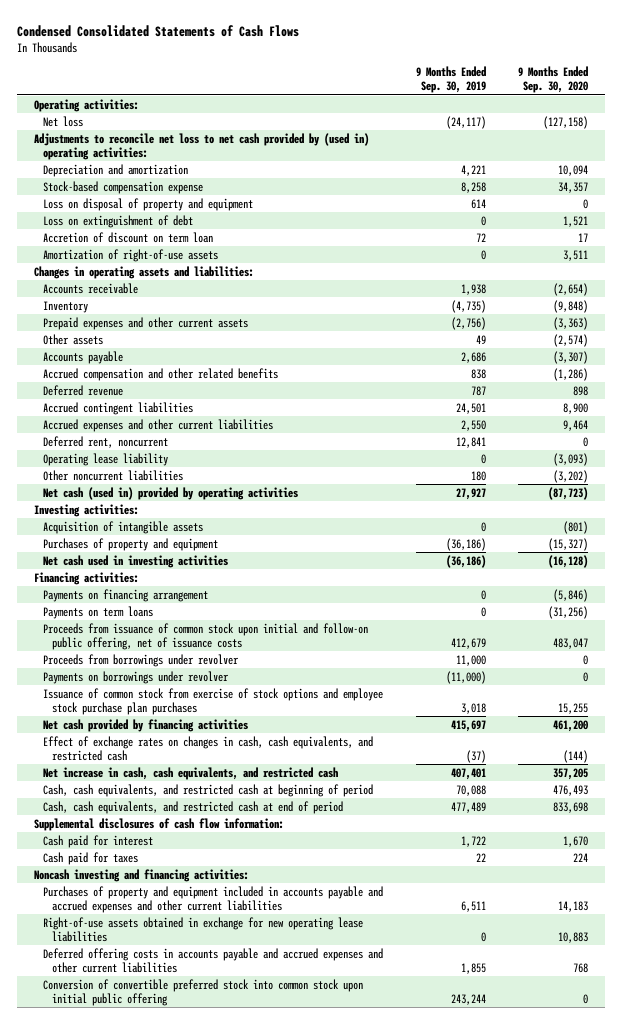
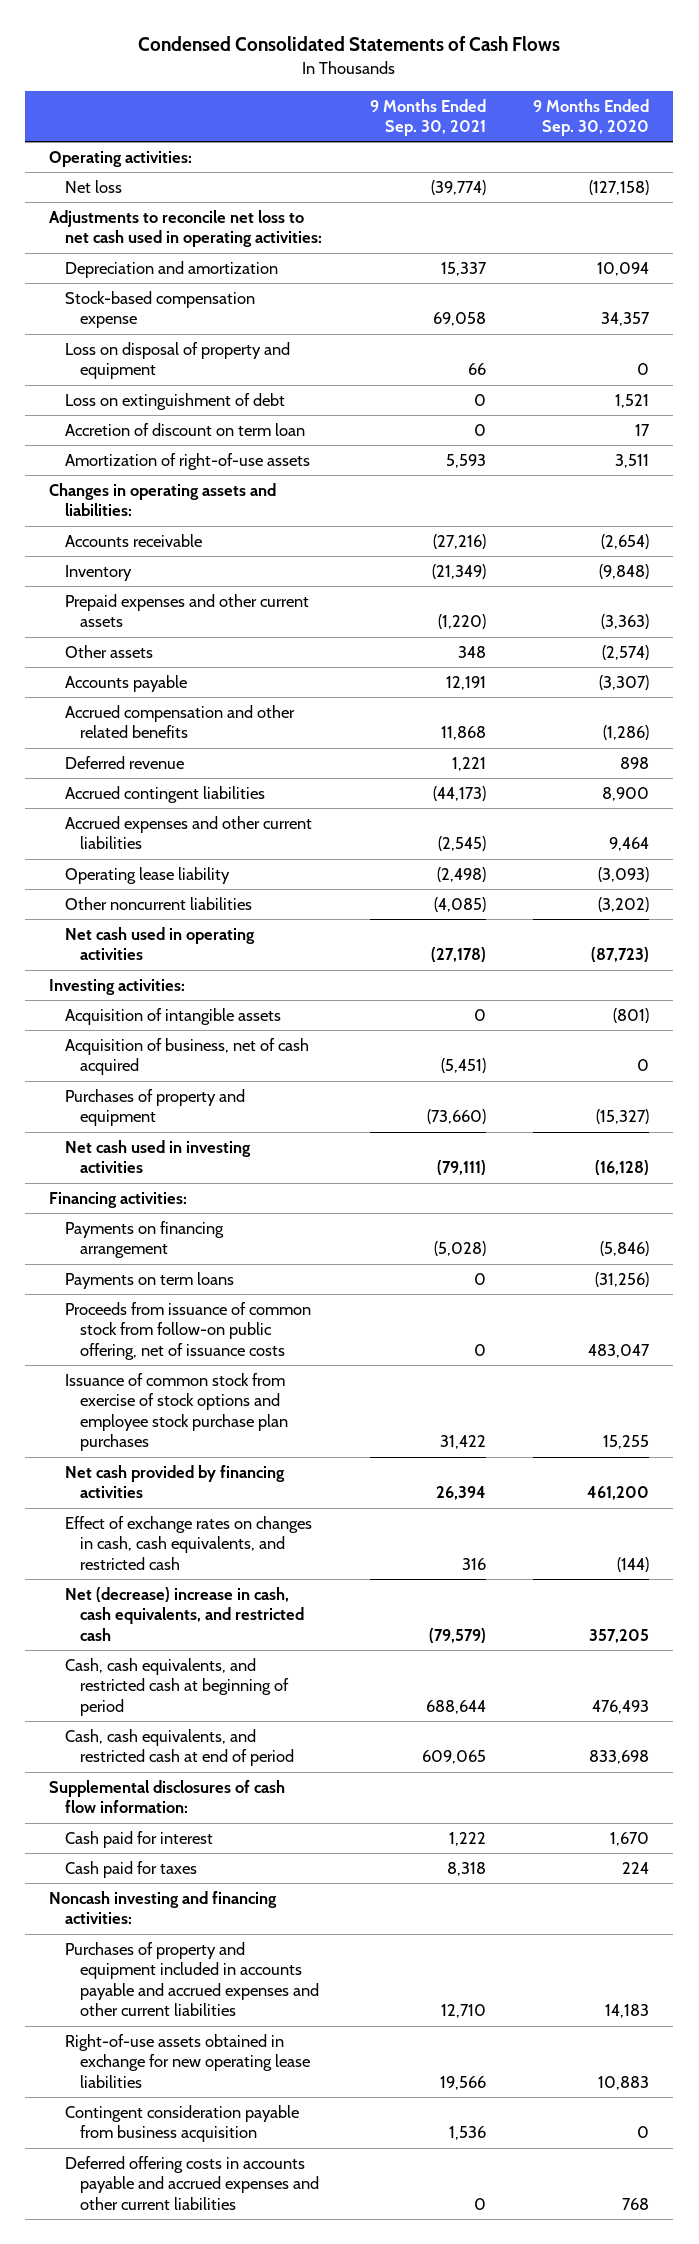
[415,66,486,94] 9 Months Ended Sep. 30, 2019 -> none
none -> [369,98,486,137] 9 Months Ended Sep. 30, 2021
[33,132,369,160] Adjustments to reconcile net loss to net cash provided by (used in) operating activities: -> [49,210,322,248] Adjustments to reconcile net loss to net cash used in operating activities:
[43,435,169,448] Deferred rent, noncurrent -> none
[43,486,299,500] Net cash (used in) provided by operating activities -> [64,927,255,961] Net cash used in operating activities
none -> [64,1038,309,1076] Acquisition of business, net of cash acquired
[43,653,240,667] Proceeds from borrowings under revolver -> none
[43,670,230,684] Payments on borrowings under revolver -> none
[43,622,369,650] Proceeds from issuance of common stock upon initial and follow-on public offering, net of issuance costs -> [64,1302,311,1360] Proceeds from issuance of common stock from follow-on public offering, net of issuance costs
[43,766,339,780] Net increase in cash, cash equivalents, and restricted cash -> [64,1587,305,1641] Net (decrease) increase in cash, cash equivalents, and restricted cash
none -> [64,2105,299,2143] Contingent consideration payable from business acquisition
[43,978,364,1006] Conversion of convertible preferred stock into common stock upon initial public offering -> none

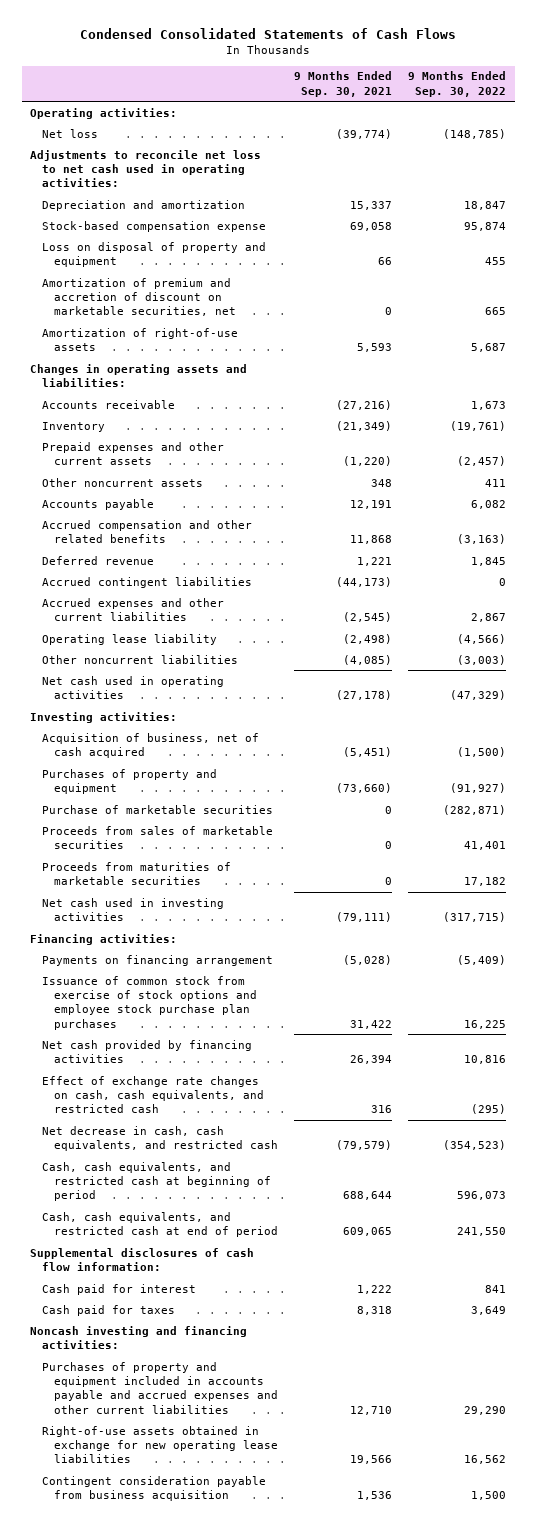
[533,98,650,137] 9 Months Ended Sep. 30, 2020 -> none
none -> [408,71,507,97] 9 Months Ended Sep. 30, 2022
[64,393,285,411] Loss on extinguishment of debt -> none
[64,423,305,437] Accretion of discount on term loan -> none
none -> [41,277,236,317] Amortization of premium and accretion of discount on marketable securities, net
[64,645,153,659] Other assets -> [41,477,203,487] Other noncurrent assets
[64,1008,281,1026] Acquisition of intangible assets -> none
none -> [41,804,273,814] Purchase of marketable securities
none -> [41,825,273,849] Proceeds from sales of marketable securities
none -> [41,861,231,885] Proceeds from maturities of marketable securities
[64,1272,234,1290] Payments on term loans -> none
[64,1302,311,1360] Proceeds from issuance of common stock from follow-on public offering, net of issuance costs -> none
[64,1516,312,1570] Effect of exchange rates on changes in cash, cash equivalents, and restricted cash -> [41,1075,264,1114] Effect of exchange rate changes on cash, cash equivalents, and restricted cash
[64,1587,305,1641] Net (decrease) increase in cash, cash equivalents, and restricted cash -> [41,1125,278,1151] Net decrease in cash, cash equivalents, and restricted cash
[64,2156,320,2210] Deferred offering costs in accounts payable and accrued expenses and other current liabilities -> none

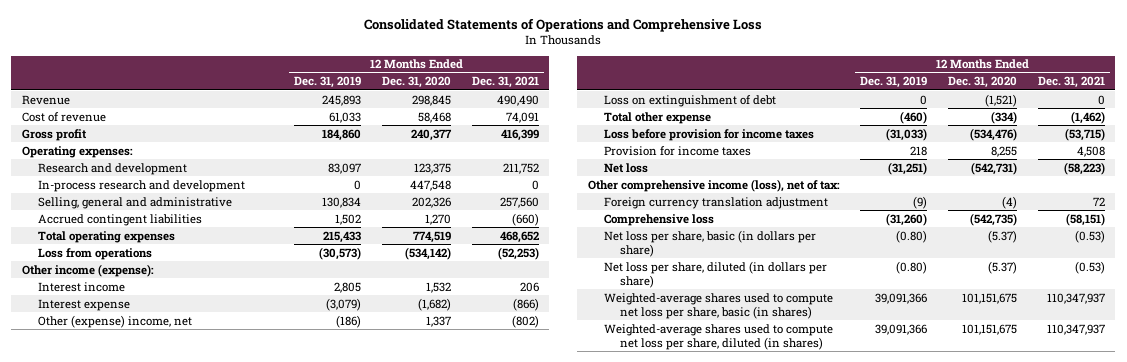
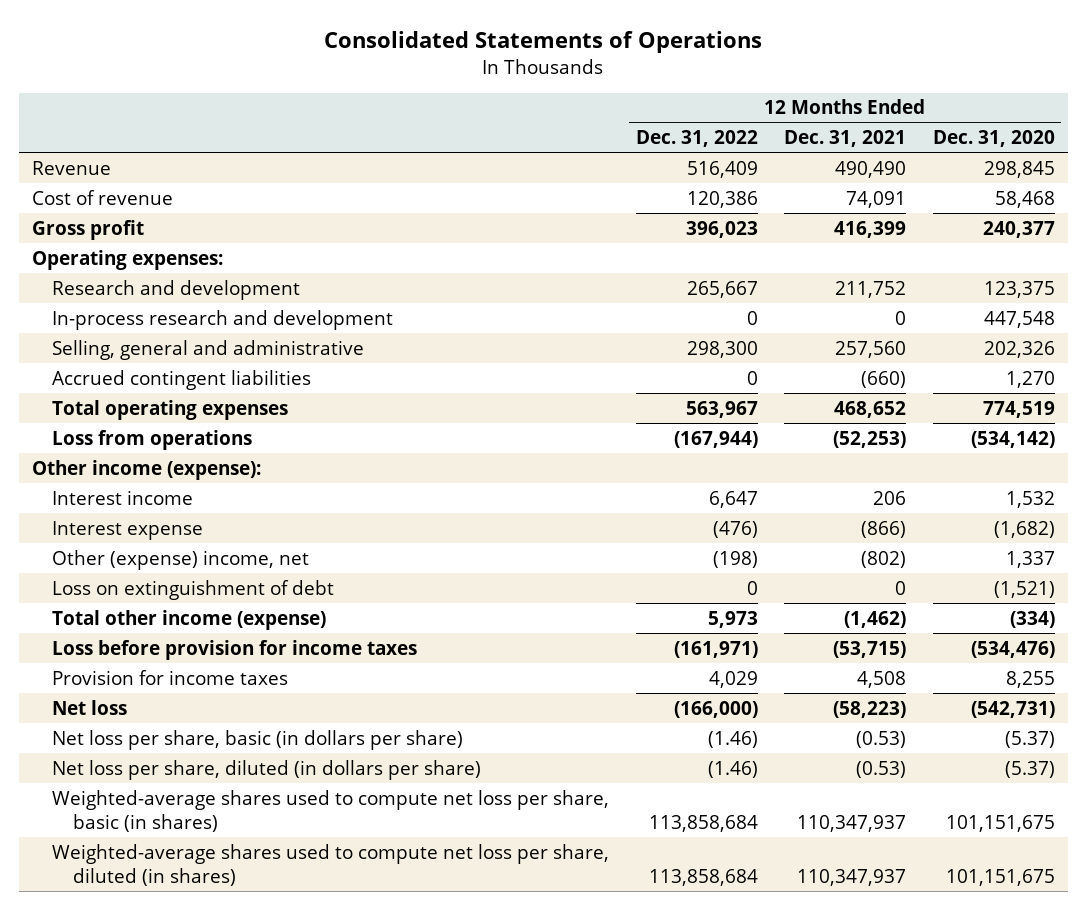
[364,18,763,33] Consolidated Statements of Operations and Comprehensive Loss -> [324,31,763,54] Consolidated Statements of Operations
[294,76,362,89] Dec. 31, 2019 -> none
none -> [635,130,758,148] Dec. 31, 2022
[604,111,712,124] Total other expense -> [52,609,327,630] Total other income (expense)
[587,178,840,192] Other comprehensive income (loss), net of tax: -> none
[604,196,829,209] Foreign currency translation adjustment -> none
[604,213,715,226] Comprehensive loss -> none

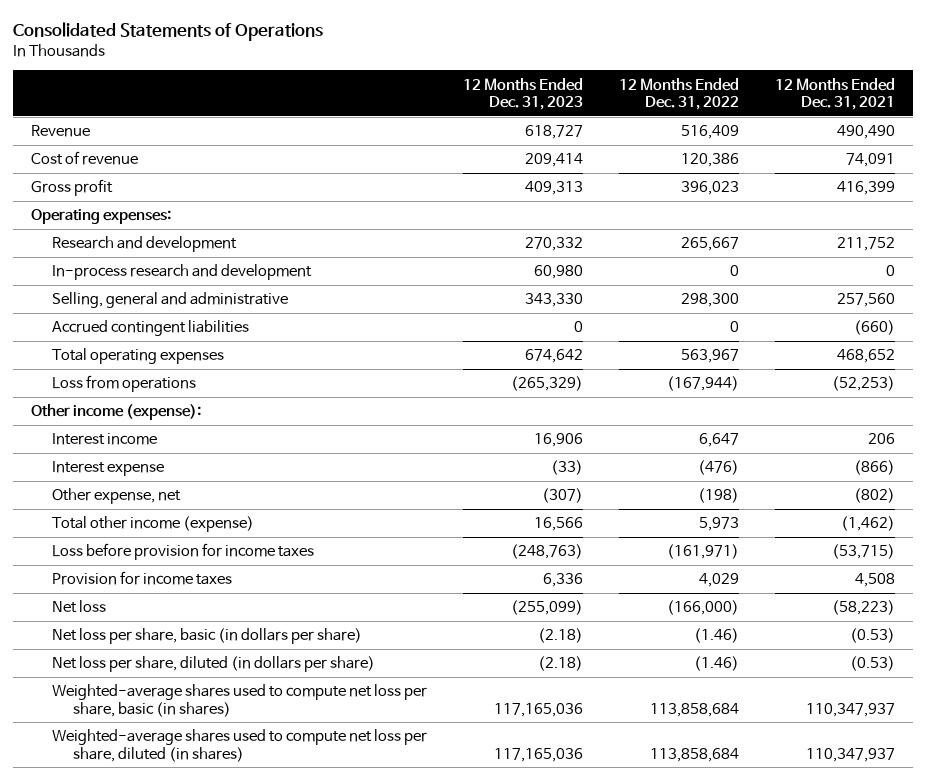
[932,130,1055,148] Dec. 31, 2020 -> none
none -> [462,77,583,110] 12 Months Ended Dec. 31, 2023
[52,579,335,600] Loss on extinguishment of debt -> none
[52,549,310,570] Other (expense) income, net -> [51,488,181,505] Other expense, net

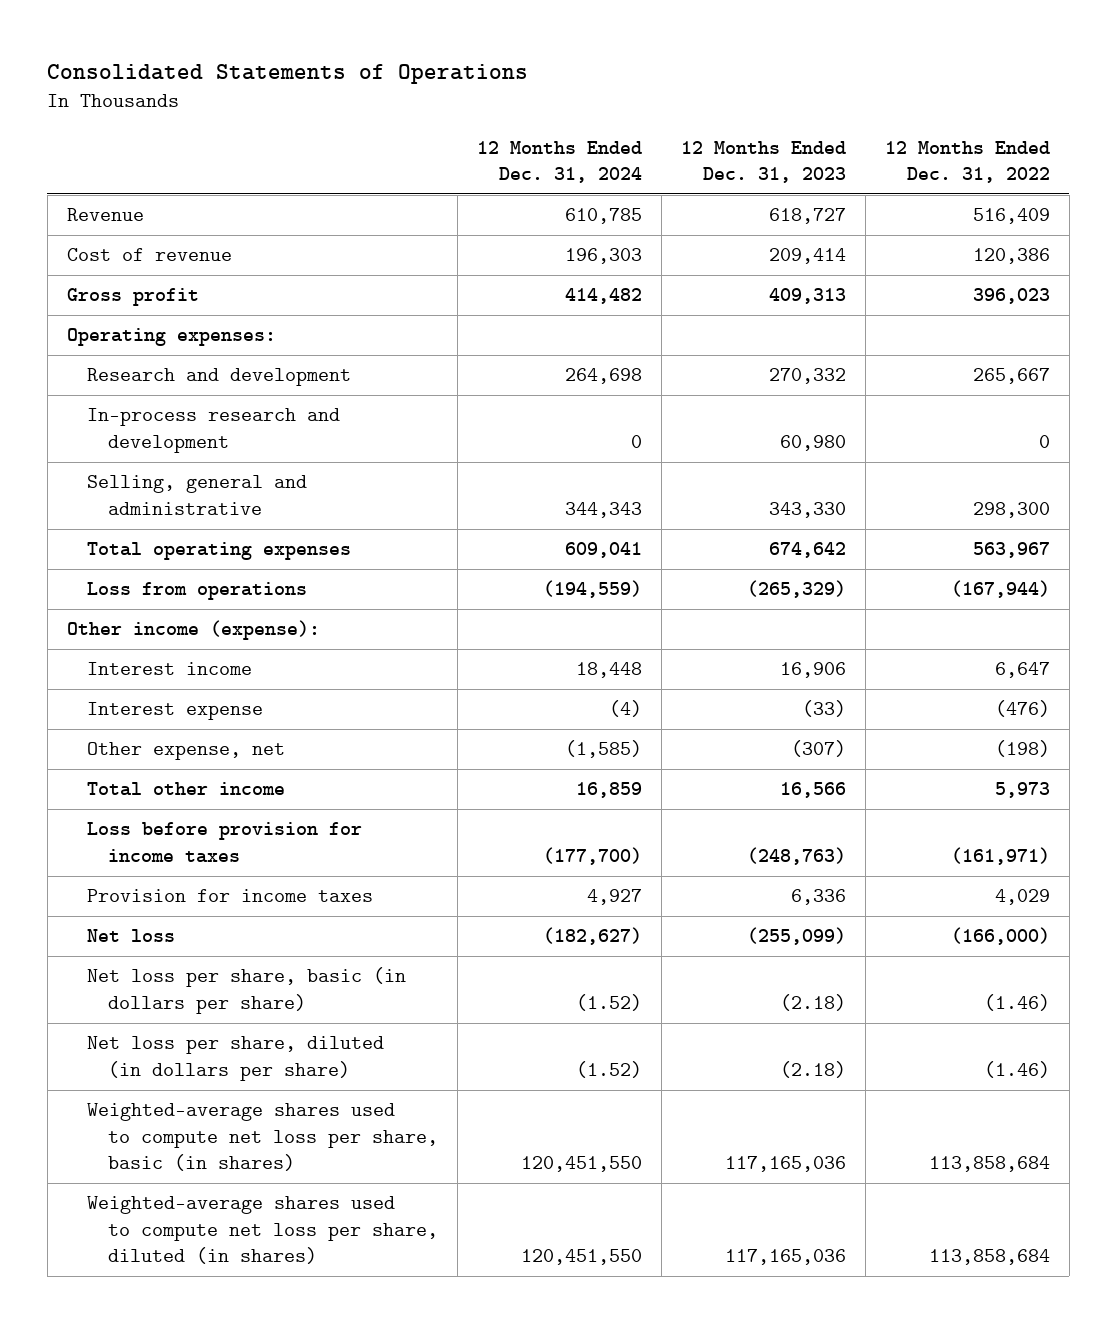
[775,77,896,110] 12 Months Ended Dec. 31, 2021 -> none
none -> [477,140,643,184] 12 Months Ended Dec. 31, 2024
[51,320,249,337] Accrued contingent liabilities -> none
[51,516,254,533] Total other income (expense) -> [87,782,286,797] Total other income

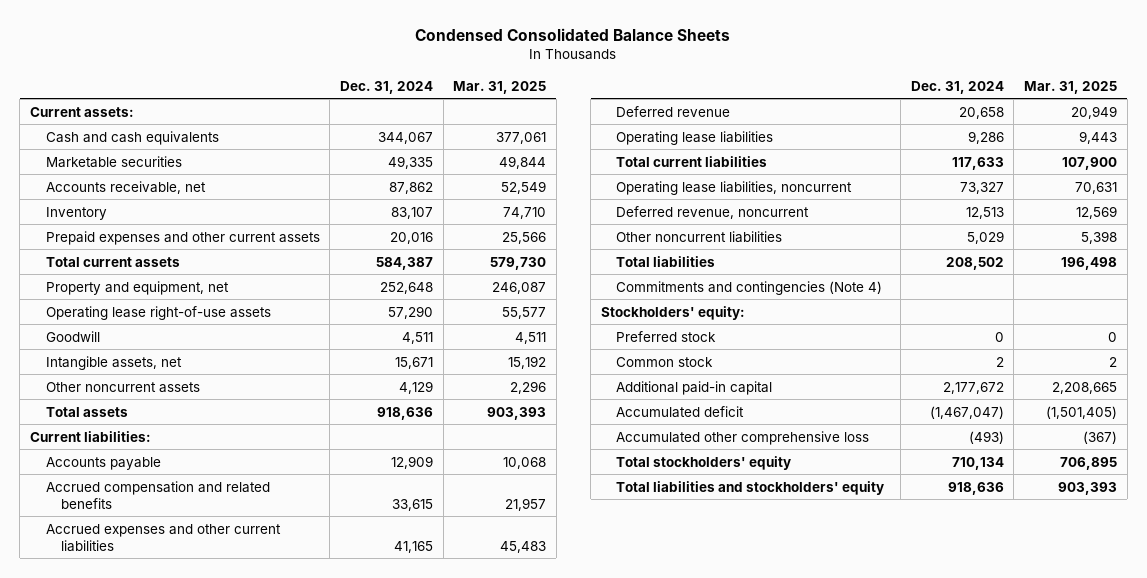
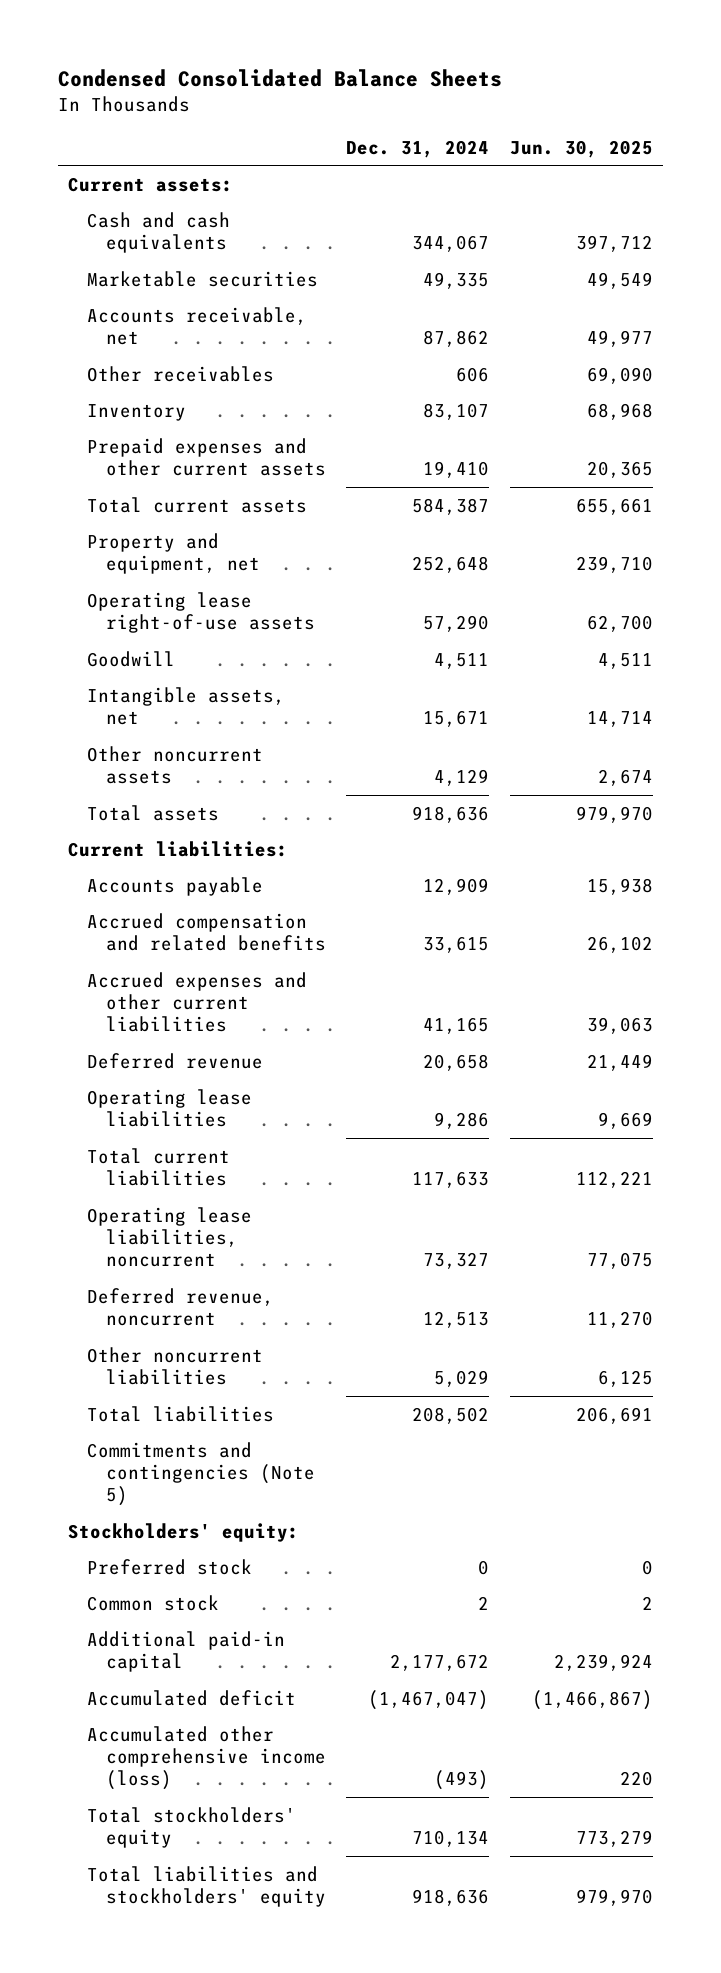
[453,80,547,94] Mar. 31, 2025 -> none
none -> [509,139,653,158] Jun. 30, 2025
none -> [87,365,275,382] Other receivables
[389,231,433,244] 20,016 -> [423,460,490,478] 19,410
[616,280,883,295] Commitments and contingencies (Note 4) -> [87,1441,316,1507] Commitments and contingencies (Note 5)
[616,430,870,445] Accumulated other comprehensive loss -> [87,1725,327,1791] Accumulated other comprehensive income (loss)

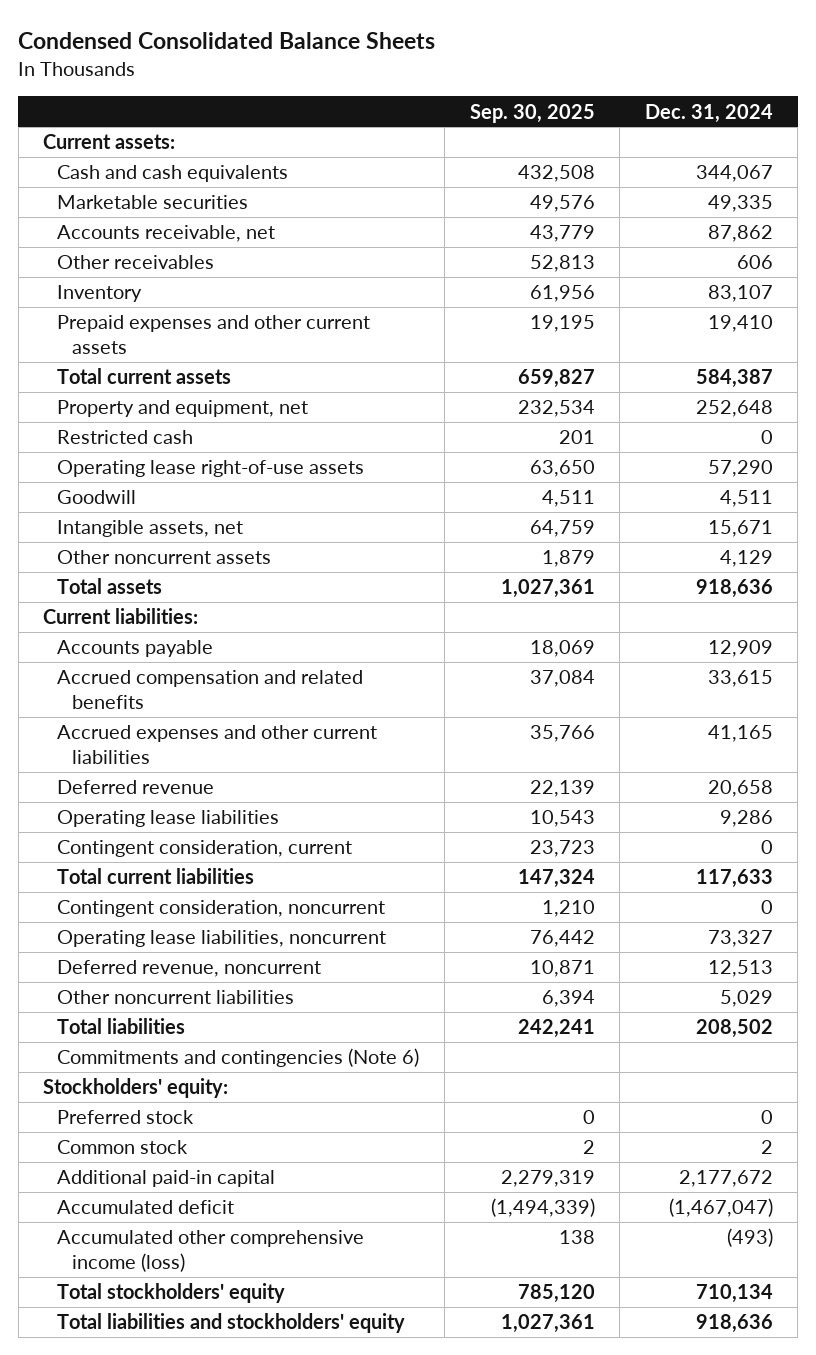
[509,139,653,158] Jun. 30, 2025 -> none
none -> [469,103,595,123] Sep. 30, 2025
none -> [57,430,194,445] Restricted cash
none -> [57,840,353,858] Contingent consideration, current
none -> [57,900,386,918] Contingent consideration, noncurrent
[87,1441,316,1507] Commitments and contingencies (Note 5) -> [57,1048,420,1068] Commitments and contingencies (Note 6)

